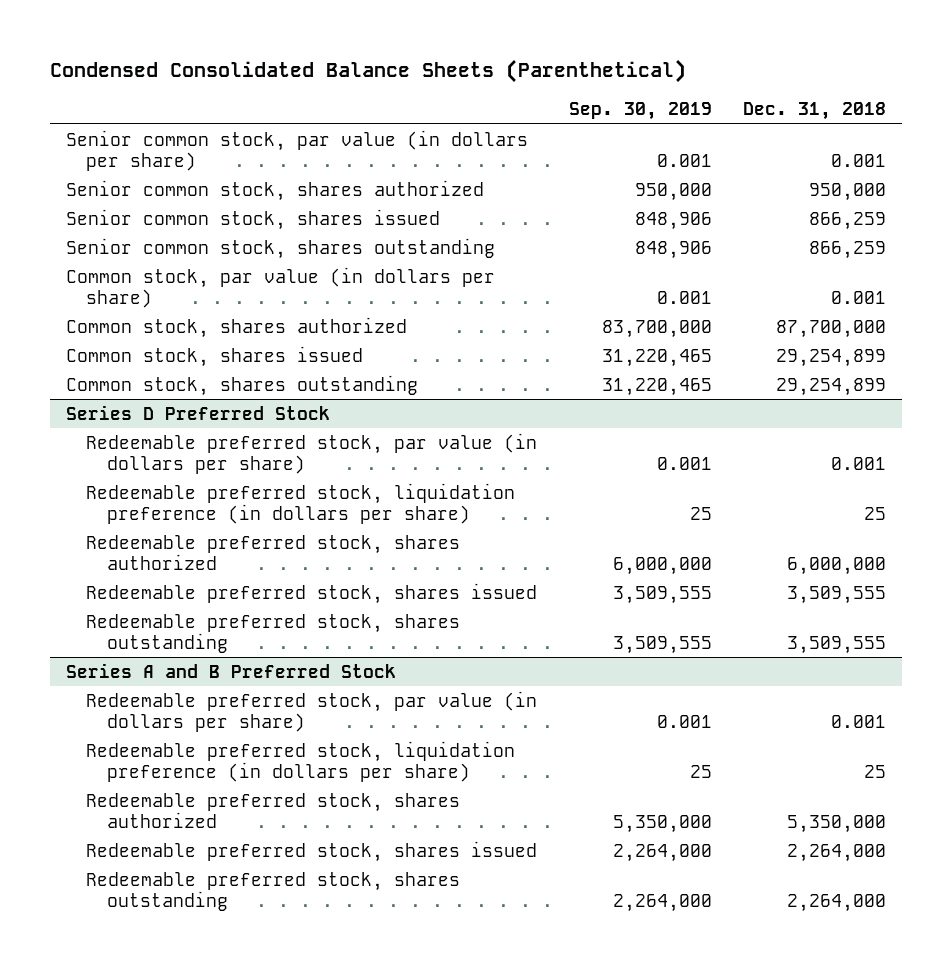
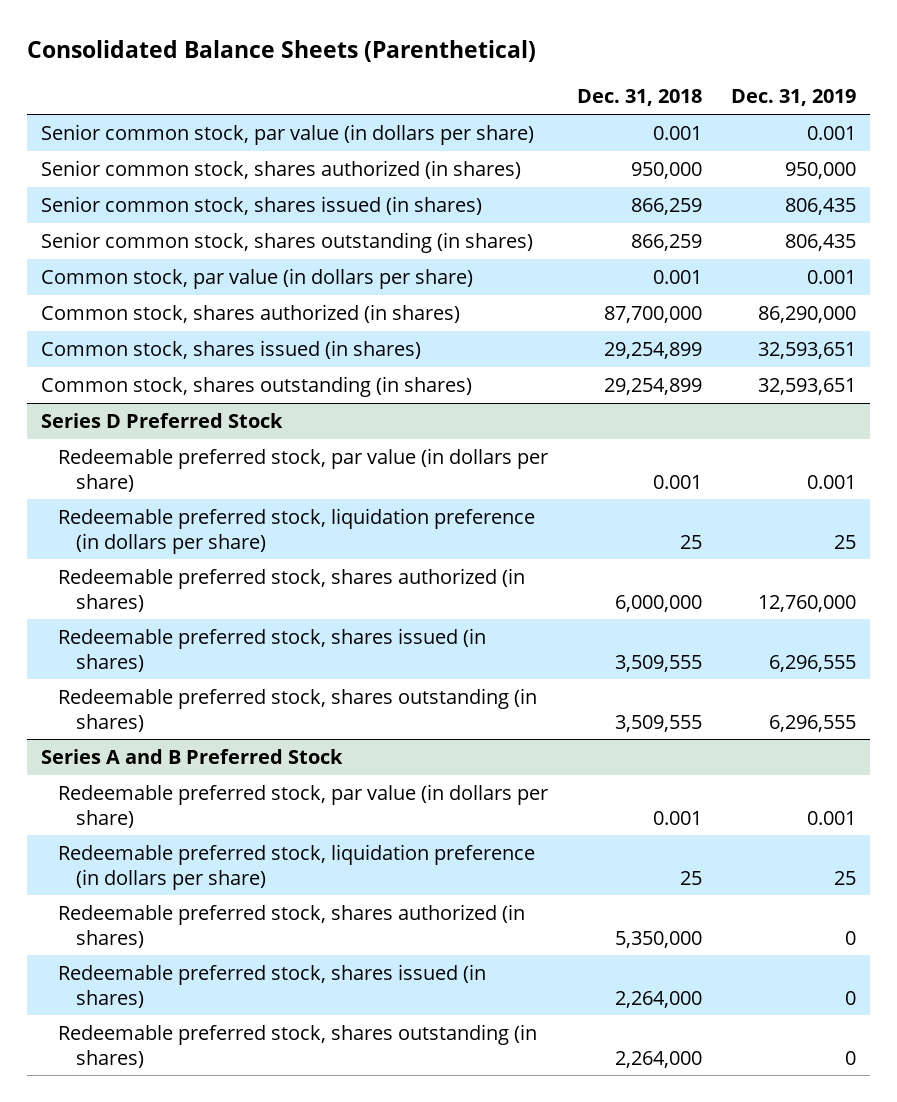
[50,59,687,84] Condensed Consolidated Balance Sheets (Parenthetical) -> [26,40,536,63] Consolidated Balance Sheets (Parenthetical)
[568,102,712,121] Sep. 30, 2019 -> none
none -> [730,89,856,107] Dec. 31, 2019
[65,179,484,201] Senior common stock, shares authorized -> [41,160,522,180] Senior common stock, shares authorized (in shares)
[65,208,440,230] Senior common stock, shares issued -> [41,196,483,216] Senior common stock, shares issued (in shares)
[65,237,495,259] Senior common stock, shares outstanding -> [41,232,534,254] Senior common stock, shares outstanding (in shares)
[65,316,407,338] Common stock, shares authorized -> [41,304,461,324] Common stock, shares authorized (in shares)
[65,345,363,367] Common stock, shares issued -> [41,340,422,360] Common stock, shares issued (in shares)
[65,374,418,396] Common stock, shares outstanding -> [41,376,473,398] Common stock, shares outstanding (in shares)
[86,534,461,570] Redeemable preferred stock, shares authorized -> [58,568,526,612] Redeemable preferred stock, shares authorized (in shares)
[86,582,538,604] Redeemable preferred stock, shares issued -> [58,628,487,672] Redeemable preferred stock, shares issued (in shares)
[86,613,461,653] Redeemable preferred stock, shares outstanding -> [58,688,538,732] Redeemable preferred stock, shares outstanding (in shares)
[86,792,461,828] Redeemable preferred stock, shares authorized -> [58,904,526,948] Redeemable preferred stock, shares authorized (in shares)
[86,840,538,862] Redeemable preferred stock, shares issued -> [58,964,487,1008] Redeemable preferred stock, shares issued (in shares)
[86,871,461,911] Redeemable preferred stock, shares outstanding -> [58,1024,538,1068] Redeemable preferred stock, shares outstanding (in shares)

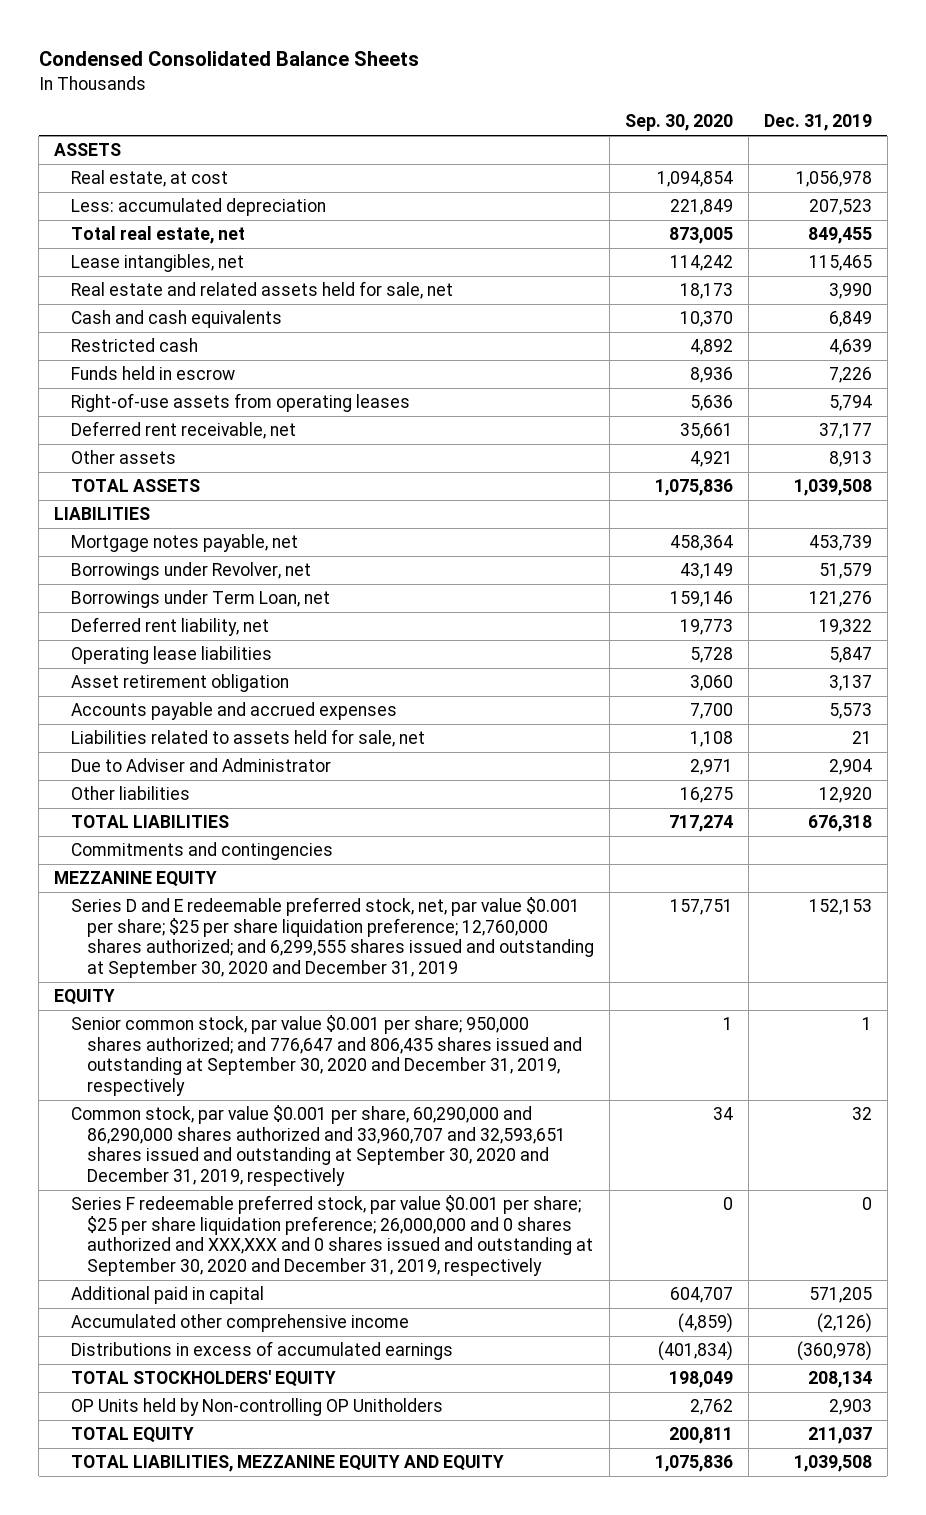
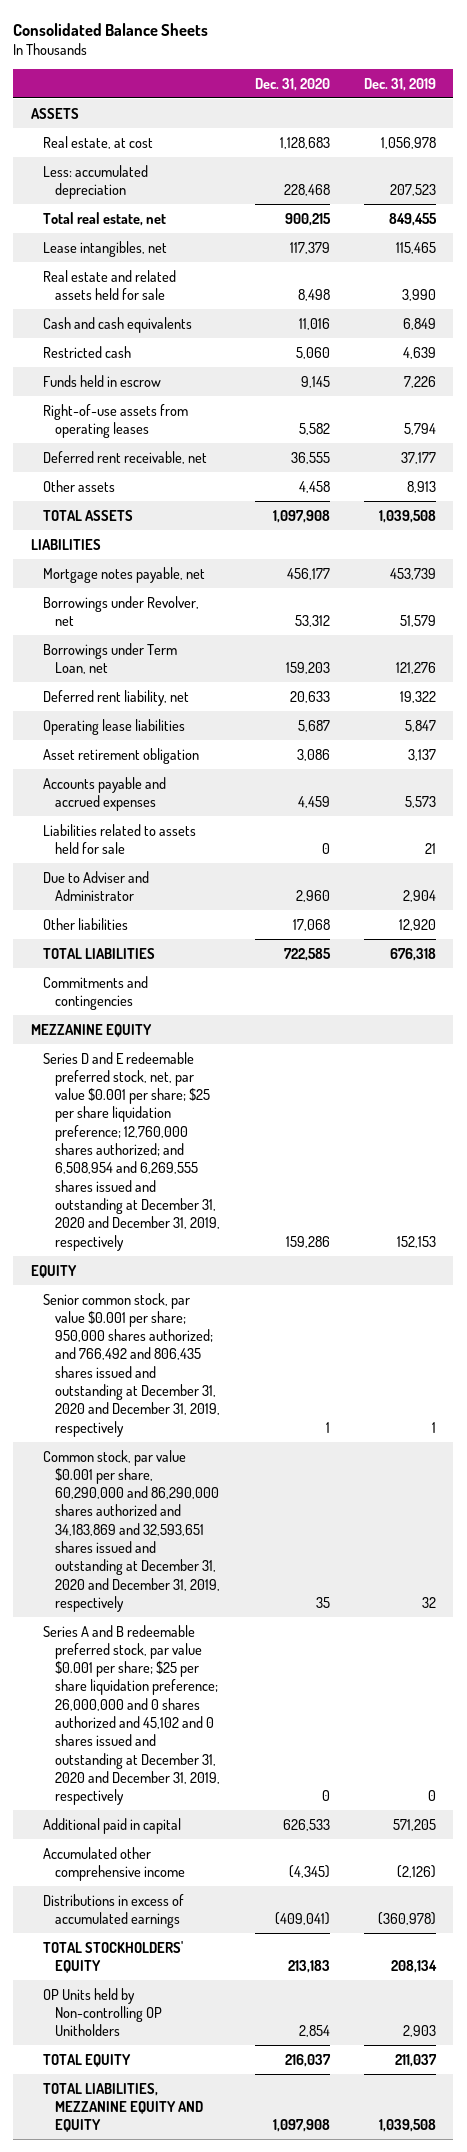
[38,50,419,66] Condensed Consolidated Balance Sheets -> [13,22,209,36] Consolidated Balance Sheets
[624,114,733,132] Sep. 30, 2020 -> none
none -> [254,77,330,91] Dec. 31, 2020
[70,281,453,300] Real estate and related assets held for sale, net -> [42,269,176,300] Real estate and related assets held for sale
[70,729,425,748] Liabilities related to assets held for sale, net -> [42,823,196,854] Liabilities related to assets held for sale
[70,897,594,979] Series D and E redeemable preferred stock, net, par value $0.001 per share; $25 per share liquidation preference; 12,760,000 shares authorized; and 6,299,555 shares issued and outstanding at September 30, 2020 and December 31, 2019 -> [42,1051,221,1251] Series D and E redeemable preferred stock, net, par value $0.001 per share; $25 per share liquidation preference; 12,760,000 shares authorized; and 6,508,954 and 6,269,555 shares issued and outstanding at December 31, 2020 and December 31, 2019, respectively
[70,1015,582,1097] Senior common stock, par value $0.001 per share; 950,000 shares authorized; and 776,647 and 806,435 shares issued and outstanding at September 30, 2020 and December 31, 2019, respectively -> [42,1292,221,1437] Senior common stock, par value $0.001 per share; 950,000 shares authorized; and 766,492 and 806,435 shares issued and outstanding at December 31, 2020 and December 31, 2019, respectively
[70,1105,566,1187] Common stock, par value $0.001 per share, 60,290,000 and 86,290,000 shares authorized and 33,960,707 and 32,593,651 shares issued and outstanding at September 30, 2020 and December 31, 2019, respectively -> [42,1449,221,1612] Common stock, par value $0.001 per share, 60,290,000 and 86,290,000 shares authorized and 34,183,869 and 32,593,651 shares issued and outstanding at December 31, 2020 and December 31, 2019, respectively
[70,1195,593,1277] Series F redeemable preferred stock, par value $0.001 per share; $25 per share liquidation preference; 26,000,000 and 0 shares authorized and XXX,XXX and 0 shares issued and outstanding at September 30, 2020 and December 31, 2019, respectively -> [42,1624,221,1806] Series A and B redeemable preferred stock, par value $0.001 per share; $25 per share liquidation preference; 26,000,000 and 0 shares authorized and 45,102 and 0 shares issued and outstanding at December 31, 2020 and December 31, 2019, respectively

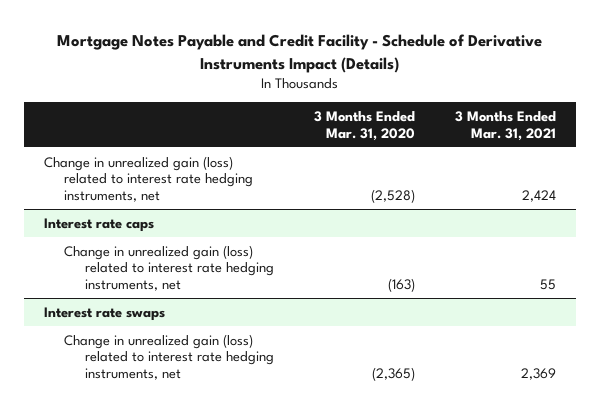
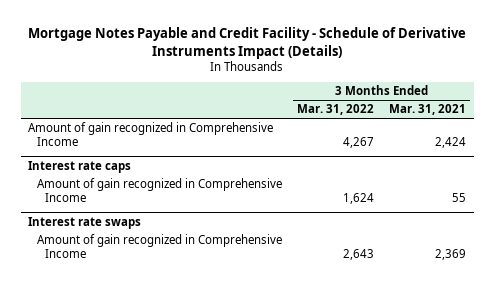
[313,111,415,141] 3 Months Ended Mar. 31, 2020 -> none
none -> [297,104,375,116] Mar. 31, 2022
[43,155,254,203] Change in unrealized gain (loss) related to interest rate hedging instruments, net -> [28,121,274,146] Amount of gain recognized in Comprehensive Income
[64,244,274,292] Change in unrealized gain (loss) related to interest rate hedging instruments, net -> [36,177,282,202] Amount of gain recognized in Comprehensive Income
[64,333,274,381] Change in unrealized gain (loss) related to interest rate hedging instruments, net -> [36,233,282,258] Amount of gain recognized in Comprehensive Income

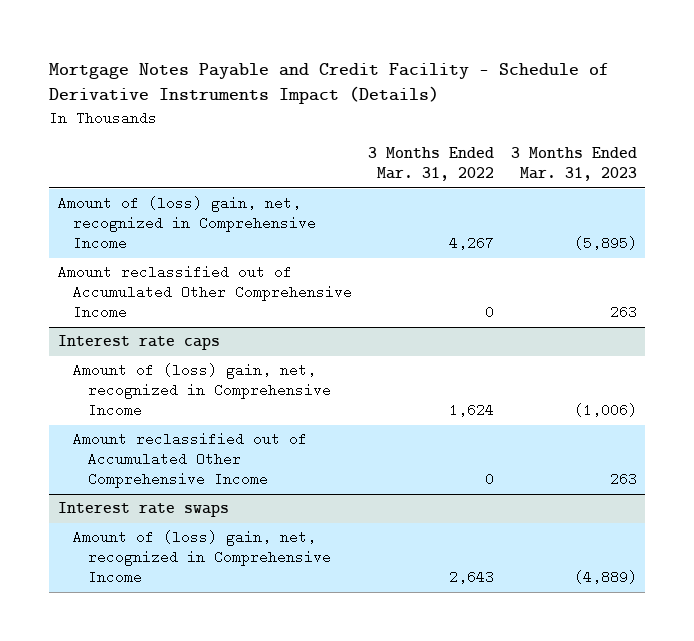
[389,104,467,116] Mar. 31, 2021 -> none
none -> [510,147,637,182] 3 Months Ended Mar. 31, 2023
[28,121,274,146] Amount of gain recognized in Comprehensive Income -> [57,196,316,251] Amount of (loss) gain, net, recognized in Comprehensive Income
none -> [57,265,352,320] Amount reclassified out of Accumulated Other Comprehensive Income
[36,177,282,202] Amount of gain recognized in Comprehensive Income -> [72,363,332,418] Amount of (loss) gain, net, recognized in Comprehensive Income
none -> [72,432,307,489] Amount reclassified out of Accumulated Other Comprehensive Income
[36,233,282,258] Amount of gain recognized in Comprehensive Income -> [72,530,332,585] Amount of (loss) gain, net, recognized in Comprehensive Income

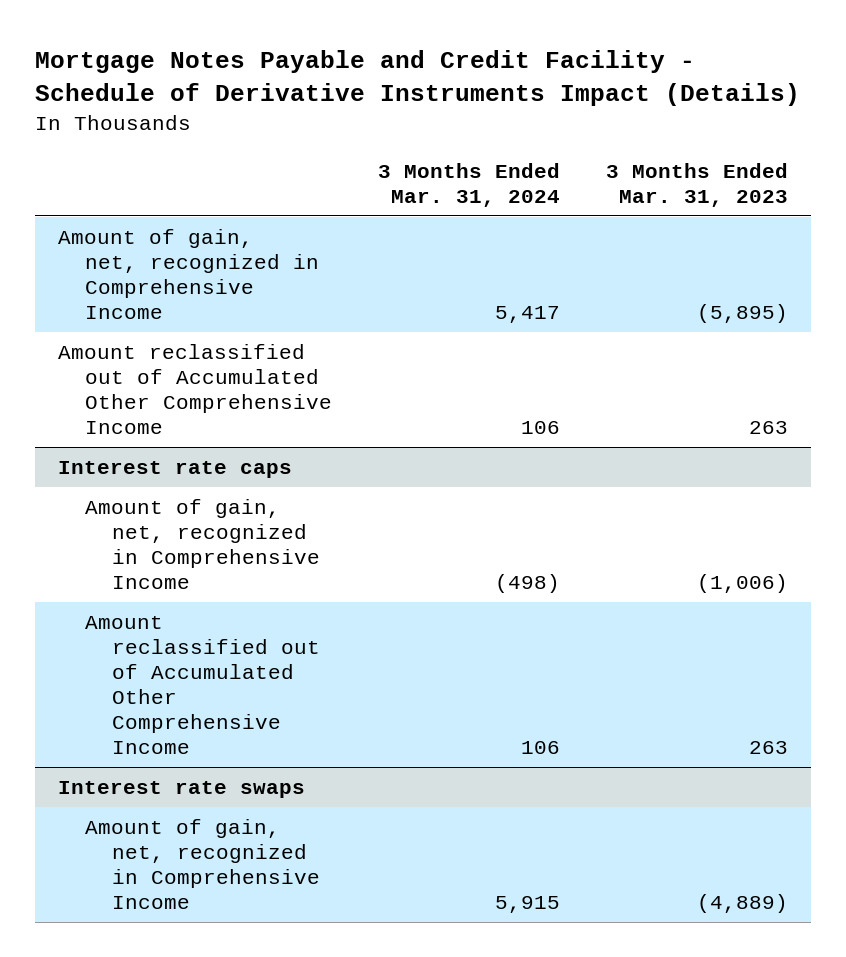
[368,147,495,182] 3 Months Ended Mar. 31, 2022 -> none
none -> [377,162,560,207] 3 Months Ended Mar. 31, 2024
[57,196,316,251] Amount of (loss) gain, net, recognized in Comprehensive Income -> [58,228,319,319] Amount of gain, net, recognized in Comprehensive Income
[72,363,332,418] Amount of (loss) gain, net, recognized in Comprehensive Income -> [84,498,320,589] Amount of gain, net, recognized in Comprehensive Income
[72,530,332,585] Amount of (loss) gain, net, recognized in Comprehensive Income -> [84,818,320,909] Amount of gain, net, recognized in Comprehensive Income

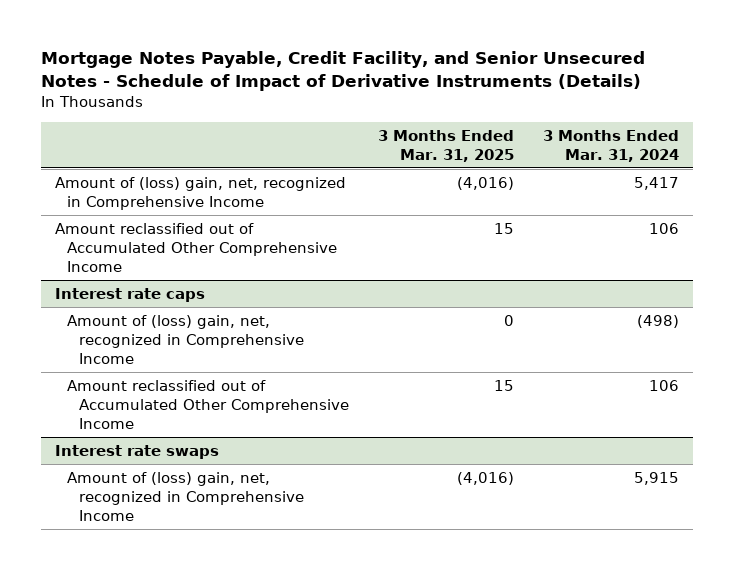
[35,50,801,106] Mortgage Notes Payable and Credit Facility - Schedule of Derivative Instruments Impact (Details) -> [40,50,645,91] Mortgage Notes Payable, Credit Facility, and Senior Unsecured Notes - Schedule of Impact of Derivative Instruments (Details)
[606,162,789,207] 3 Months Ended Mar. 31, 2023 -> none
none -> [377,129,514,162] 3 Months Ended Mar. 31, 2025
[58,228,319,319] Amount of gain, net, recognized in Comprehensive Income -> [55,176,347,210] Amount of (loss) gain, net, recognized in Comprehensive Income
[84,498,320,589] Amount of gain, net, recognized in Comprehensive Income -> [67,314,304,364] Amount of (loss) gain, net, recognized in Comprehensive Income
[84,818,320,909] Amount of gain, net, recognized in Comprehensive Income -> [67,471,304,521] Amount of (loss) gain, net, recognized in Comprehensive Income

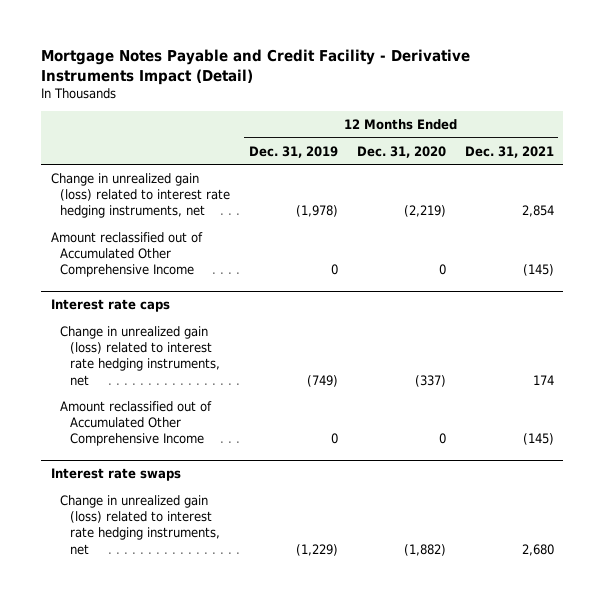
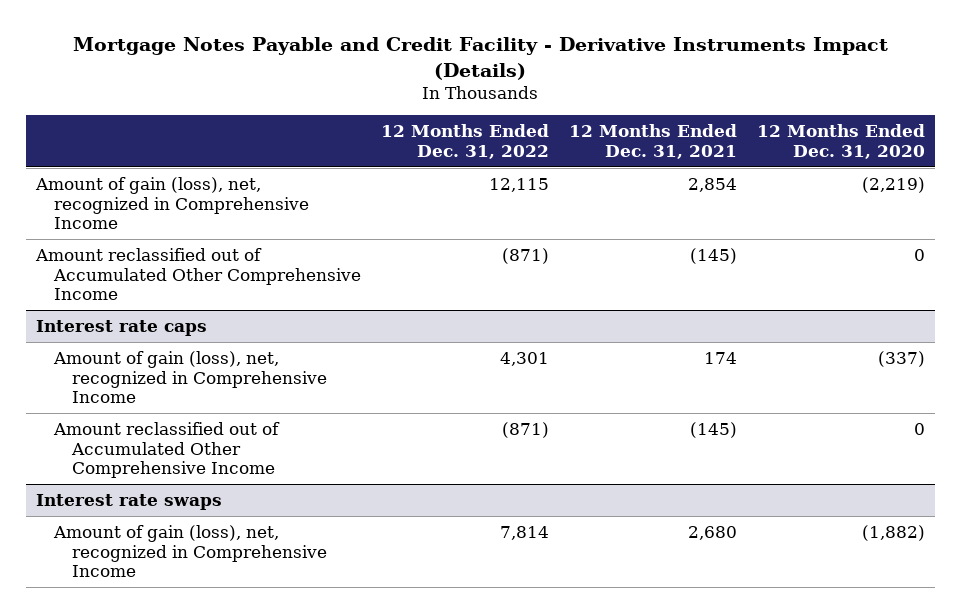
[41,49,471,86] Mortgage Notes Payable and Credit Facility - Derivative Instruments Impact (Detail) -> [73,37,889,80] Mortgage Notes Payable and Credit Facility - Derivative Instruments Impact (Details)
[249,145,339,158] Dec. 31, 2019 -> none
none -> [380,124,549,159] 12 Months Ended Dec. 31, 2022
[50,172,231,219] Change in unrealized gain (loss) related to interest rate hedging instruments, net -> [34,176,309,230] Amount of gain (loss), net, recognized in Comprehensive Income
[60,325,221,386] Change in unrealized gain (loss) related to interest rate hedging instruments, net -> [52,350,327,404] Amount of gain (loss), net, recognized in Comprehensive Income
[60,494,221,555] Change in unrealized gain (loss) related to interest rate hedging instruments, net -> [52,524,327,578] Amount of gain (loss), net, recognized in Comprehensive Income

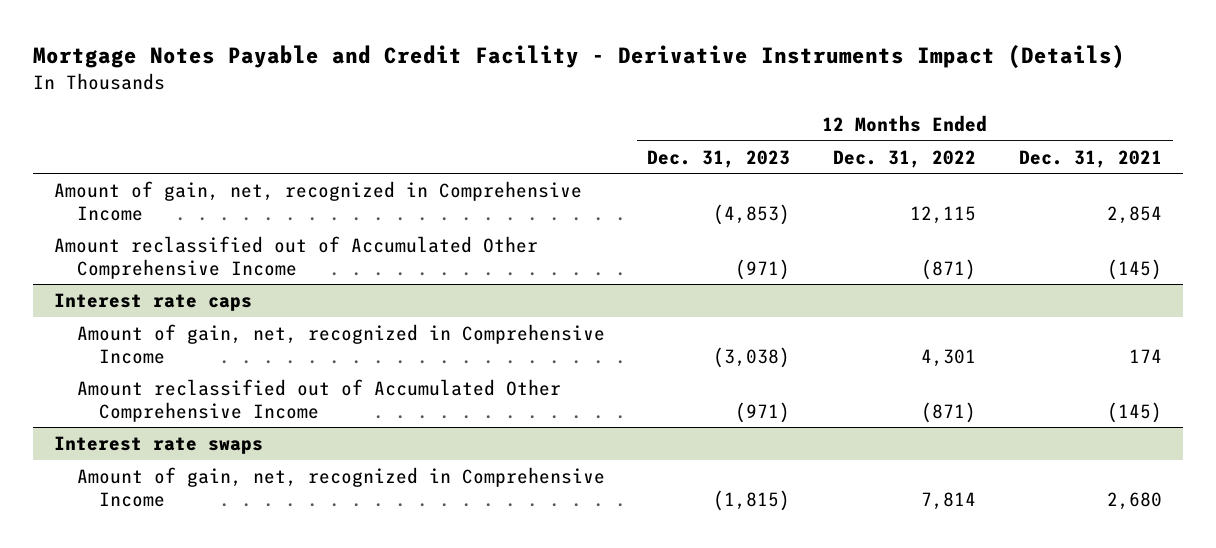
[756,124,925,159] 12 Months Ended Dec. 31, 2020 -> none
none -> [647,149,791,168] Dec. 31, 2023
[34,176,309,230] Amount of gain (loss), net, recognized in Comprehensive Income -> [54,181,583,221] Amount of gain, net, recognized in Comprehensive Income
[52,350,327,404] Amount of gain (loss), net, recognized in Comprehensive Income -> [76,324,605,364] Amount of gain, net, recognized in Comprehensive Income
[52,524,327,578] Amount of gain (loss), net, recognized in Comprehensive Income -> [76,467,605,507] Amount of gain, net, recognized in Comprehensive Income

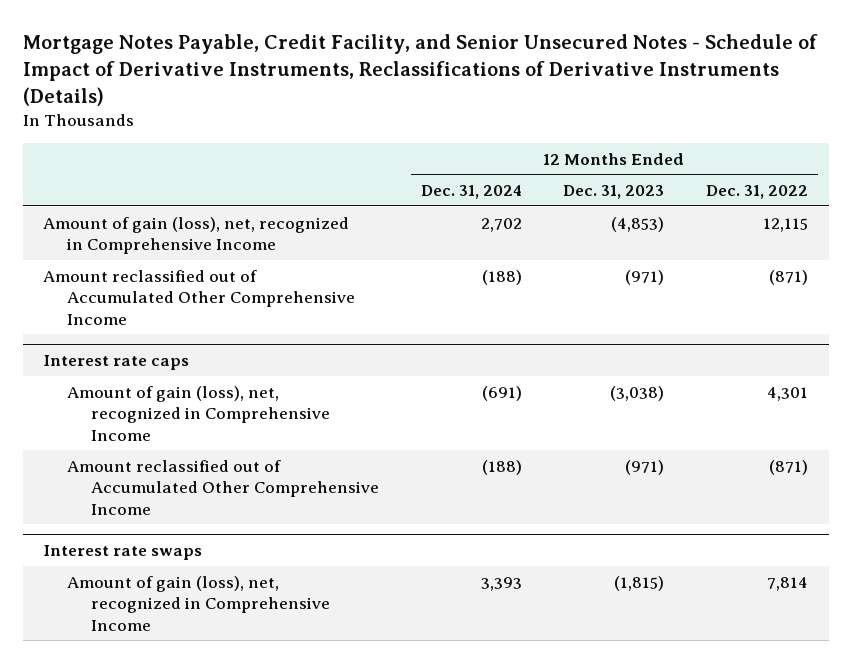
[33,44,1126,68] Mortgage Notes Payable and Credit Facility - Derivative Instruments Impact (Details) -> [22,34,818,106] Mortgage Notes Payable, Credit Facility, and Senior Unsecured Notes - Schedule of Impact of Derivative Instruments, Reclassifications of Derivative Instruments (Details)
[1019,149,1163,168] Dec. 31, 2021 -> none
none -> [420,184,522,199] Dec. 31, 2024
[54,181,583,221] Amount of gain, net, recognized in Comprehensive Income -> [43,216,350,255] Amount of gain (loss), net, recognized in Comprehensive Income
[76,324,605,364] Amount of gain, net, recognized in Comprehensive Income -> [67,385,331,441] Amount of gain (loss), net, recognized in Comprehensive Income
[76,467,605,507] Amount of gain, net, recognized in Comprehensive Income -> [67,575,331,631] Amount of gain (loss), net, recognized in Comprehensive Income

